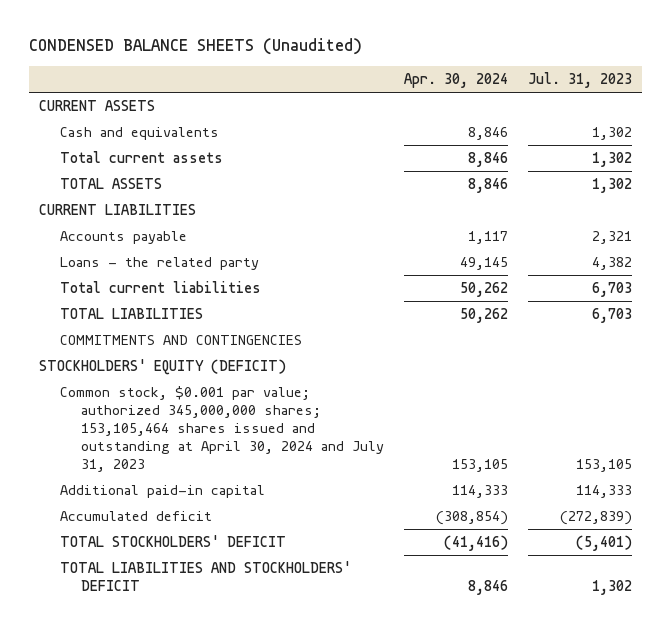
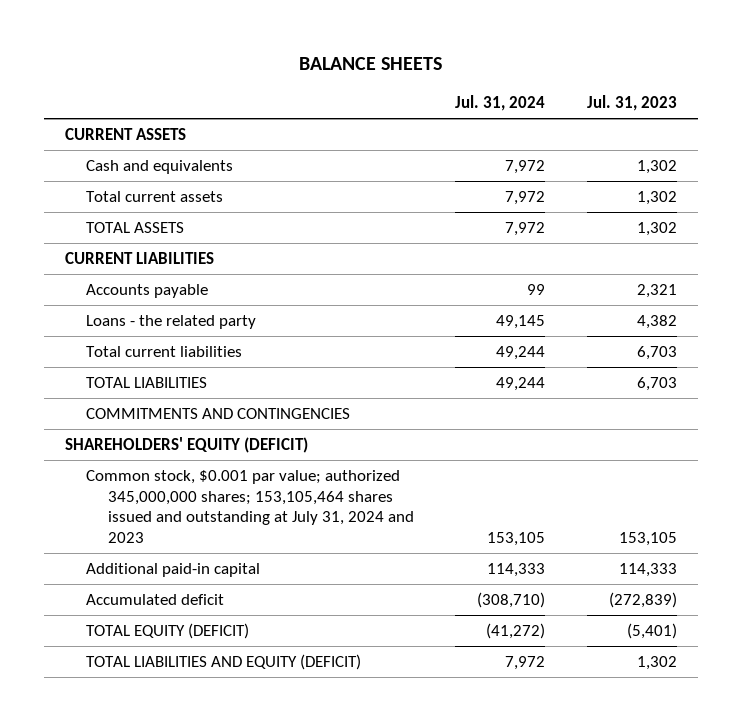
[28,38,362,56] CONDENSED BALANCE SHEETS (Unaudited) -> [298,56,442,70] BALANCE SHEETS
[404,72,509,88] Apr. 30, 2024 -> none
none -> [455,95,546,112] Jul. 31, 2024
[38,359,286,376] STOCKHOLDERS' EQUITY (DEFICIT) -> [64,437,308,454] SHAREHOLDERS' EQUITY (DEFICIT)
[60,386,385,472] Common stock, $0.001 par value; authorized 345,000,000 shares; 153,105,464 shares issued and outstanding at April 30, 2024 and July 31, 2023 -> [86,470,414,543] Common stock, $0.001 par value; authorized 345,000,000 shares; 153,105,464 shares issued and outstanding at July 31, 2024 and 2023
[60,535,287,548] TOTAL STOCKHOLDERS' DEFICIT -> [86,623,250,640] TOTAL EQUITY (DEFICIT)
[60,561,352,592] TOTAL LIABILITIES AND STOCKHOLDERS' DEFICIT -> [86,654,362,671] TOTAL LIABILITIES AND EQUITY (DEFICIT)

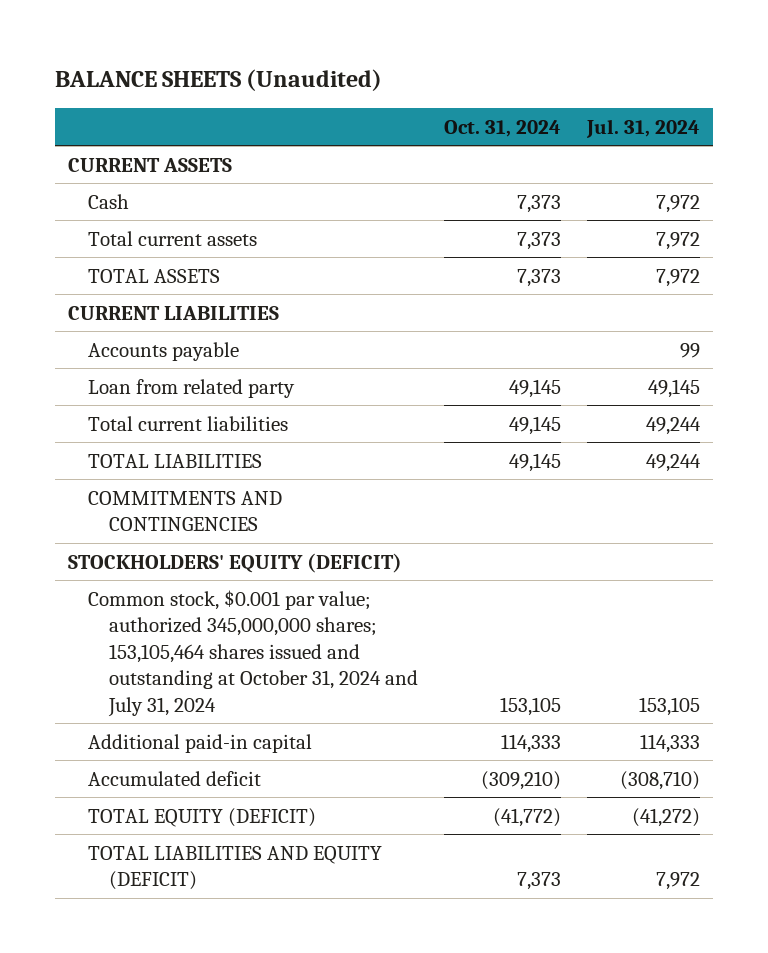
[298,56,442,70] BALANCE SHEETS -> [54,69,382,92] BALANCE SHEETS (Unaudited)
[587,95,678,112] Jul. 31, 2023 -> none
none -> [444,119,562,137] Oct. 31, 2024
[86,160,234,175] Cash and equivalents -> [88,193,130,209] Cash
[86,315,257,330] Loans - the related party -> [88,378,296,398] Loan from related party
[64,437,308,454] SHAREHOLDERS' EQUITY (DEFICIT) -> [67,552,402,573] STOCKHOLDERS' EQUITY (DEFICIT)
[86,470,414,543] Common stock, $0.001 par value; authorized 345,000,000 shares; 153,105,464 shares issued and outstanding at July 31, 2024 and 2023 -> [88,589,419,717] Common stock, $0.001 par value; authorized 345,000,000 shares; 153,105,464 shares issued and outstanding at October 31, 2024 and July 31, 2024

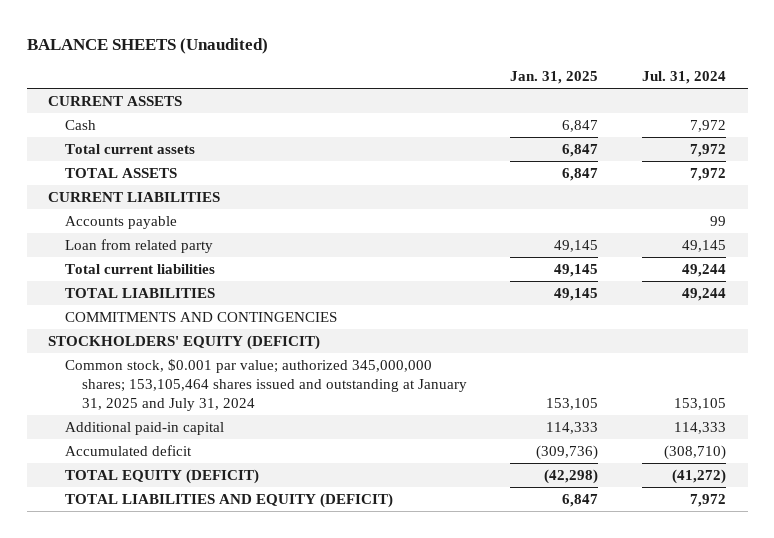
[444,119,562,137] Oct. 31, 2024 -> none
none -> [510,71,599,85] Jan. 31, 2025
[88,589,419,717] Common stock, $0.001 par value; authorized 345,000,000 shares; 153,105,464 shares issued and outstanding at October 31, 2024 and July 31, 2024 -> [64,358,467,412] Common stock, $0.001 par value; authorized 345,000,000 shares; 153,105,464 shares issued and outstanding at January 31, 2025 and July 31, 2024

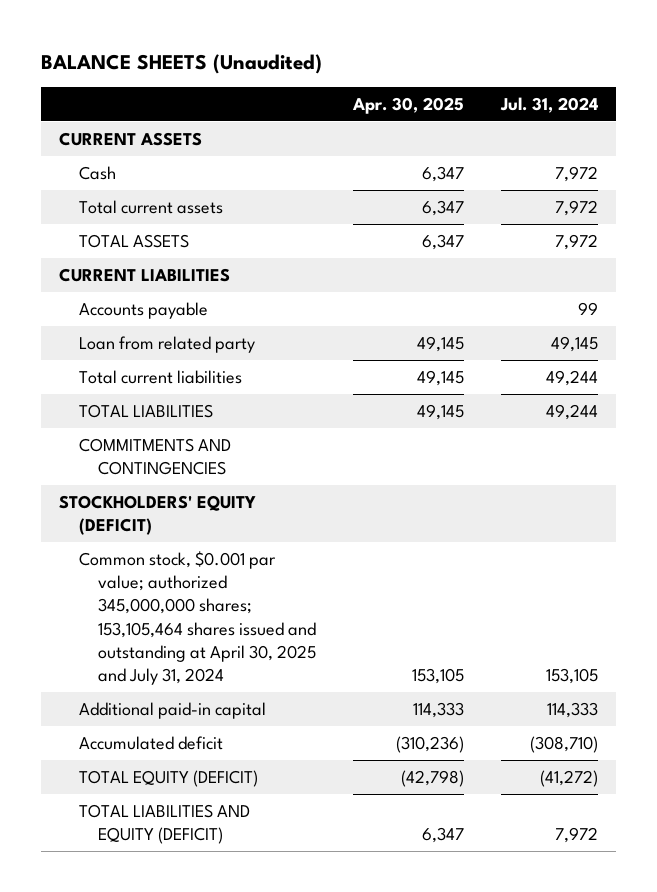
[510,71,599,85] Jan. 31, 2025 -> none
none -> [351,97,464,115] Apr. 30, 2025
[64,358,467,412] Common stock, $0.001 par value; authorized 345,000,000 shares; 153,105,464 shares issued and outstanding at January 31, 2025 and July 31, 2024 -> [78,550,316,686] Common stock, $0.001 par value; authorized 345,000,000 shares; 153,105,464 shares issued and outstanding at April 30, 2025 and July 31, 2024

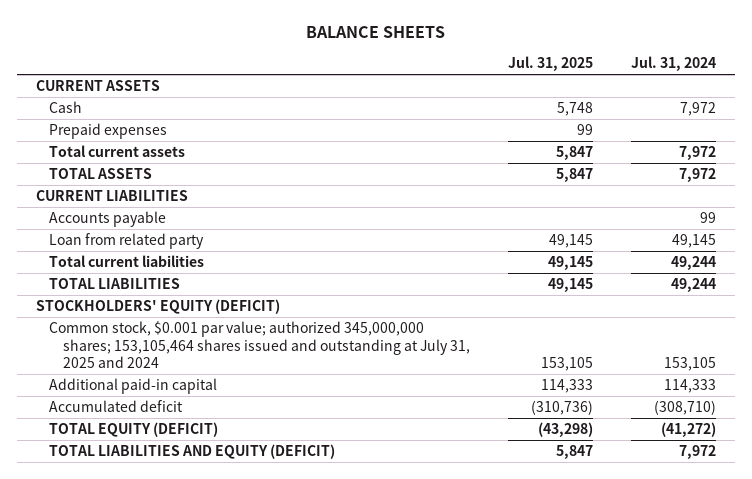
[40,53,322,74] BALANCE SHEETS (Unaudited) -> [305,26,445,39] BALANCE SHEETS
[351,97,464,115] Apr. 30, 2025 -> none
none -> [507,56,593,72] Jul. 31, 2025
none -> [49,123,168,140] Prepaid expenses
[78,437,231,476] COMMITMENTS AND CONTINGENCIES -> none
[78,550,316,686] Common stock, $0.001 par value; authorized 345,000,000 shares; 153,105,464 shares issued and outstanding at April 30, 2025 and July 31, 2024 -> [49,321,471,369] Common stock, $0.001 par value; authorized 345,000,000 shares; 153,105,464 shares issued and outstanding at July 31, 2025 and 2024

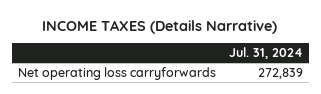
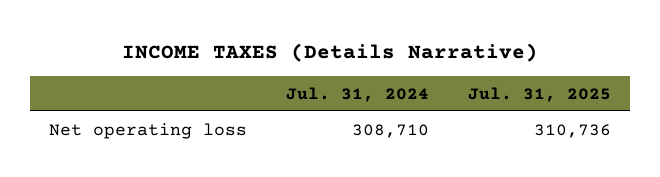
none -> [467,86,611,102] Jul. 31, 2025
[17,66,216,80] Net operating loss carryforwards -> [48,122,247,139] Net operating loss
[257,67,303,79] 272,839 -> [351,123,429,138] 308,710

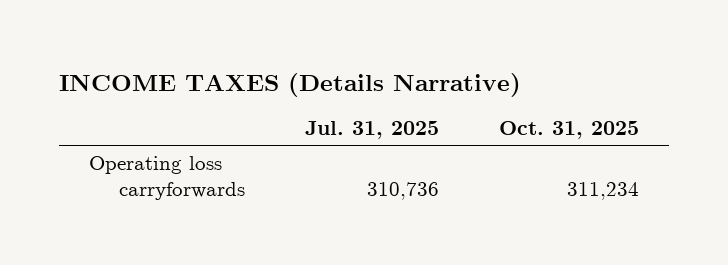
[285,86,429,102] Jul. 31, 2024 -> none
none -> [499,121,640,140] Oct. 31, 2025
[48,122,247,139] Net operating loss -> [88,156,246,200] Operating loss carryforwards

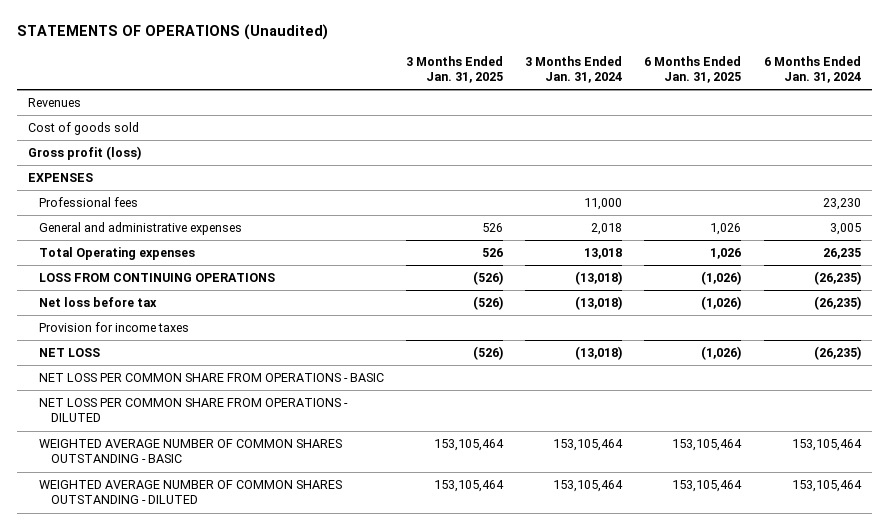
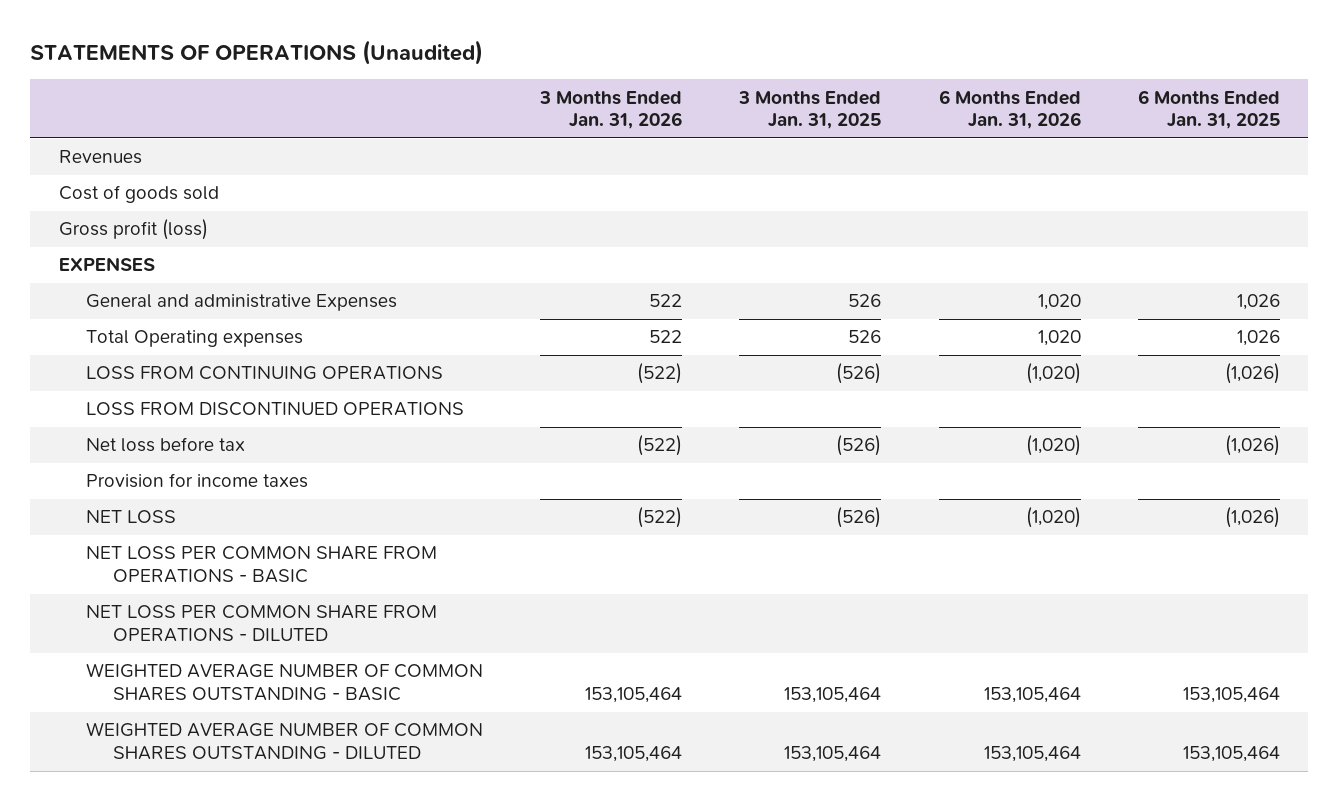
[525,55,623,84] 3 Months Ended Jan. 31, 2024 -> none
[763,55,861,84] 6 Months Ended Jan. 31, 2024 -> none
none -> [539,90,683,130] 3 Months Ended Jan. 31, 2026
none -> [938,89,1081,130] 6 Months Ended Jan. 31, 2026
[39,197,139,208] Professional fees -> none
[39,222,243,236] General and administrative expenses -> [86,294,398,312] General and administrative Expenses
none -> [86,402,465,417] LOSS FROM DISCONTINUED OPERATIONS

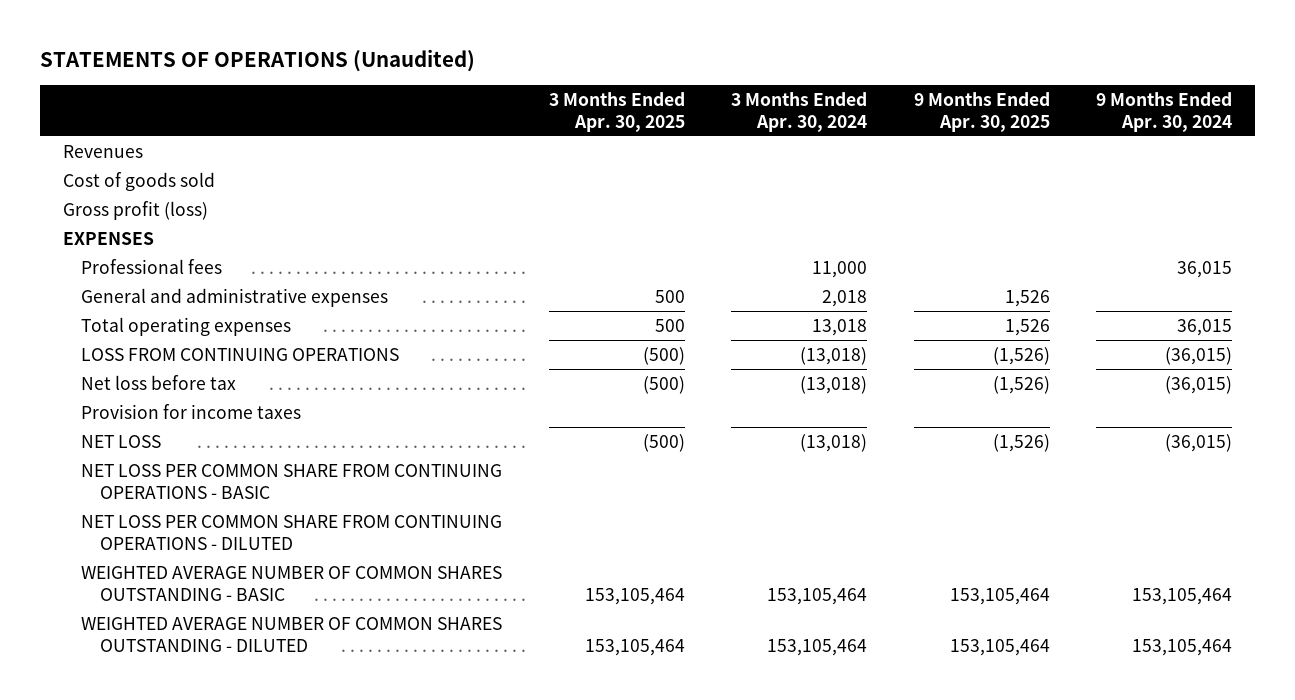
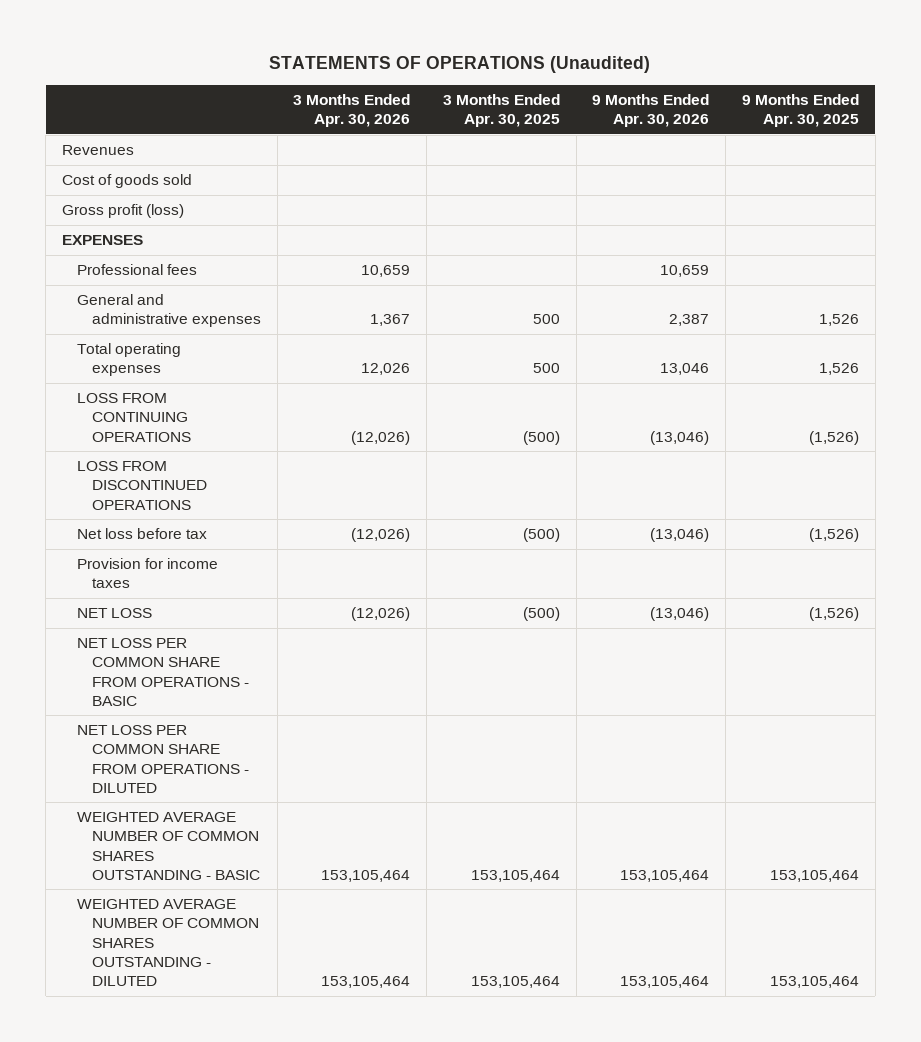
[731,91,868,132] 3 Months Ended Apr. 30, 2024 -> none
[1096,91,1233,132] 9 Months Ended Apr. 30, 2024 -> none
none -> [293,93,411,128] 3 Months Ended Apr. 30, 2026
none -> [592,93,710,128] 9 Months Ended Apr. 30, 2026
none -> [76,461,207,510] LOSS FROM DISCONTINUED OPERATIONS
[81,464,503,499] NET LOSS PER COMMON SHARE FROM CONTINUING OPERATIONS - BASIC -> [76,638,249,706] NET LOSS PER COMMON SHARE FROM OPERATIONS - BASIC
[81,515,503,550] NET LOSS PER COMMON SHARE FROM CONTINUING OPERATIONS - DILUTED -> [76,725,249,793] NET LOSS PER COMMON SHARE FROM OPERATIONS - DILUTED

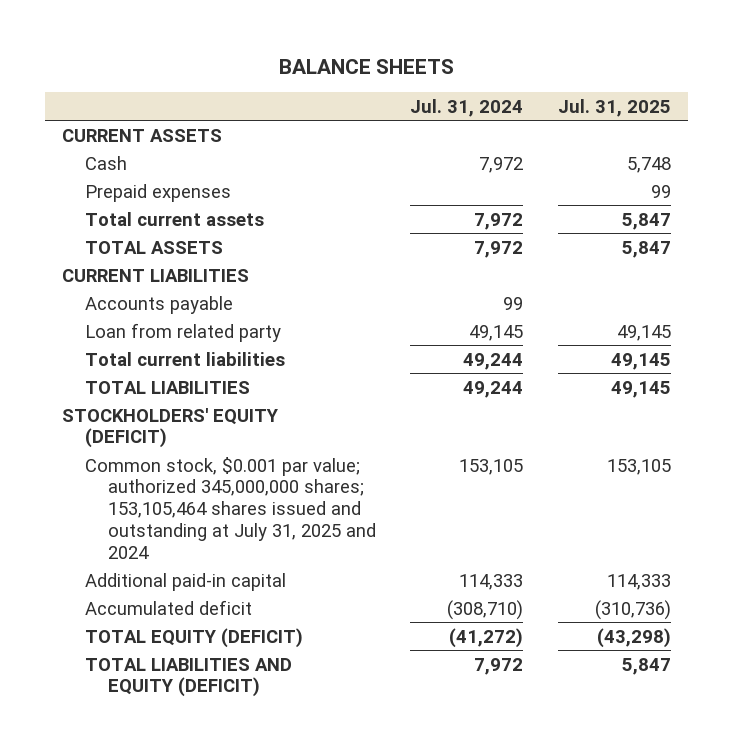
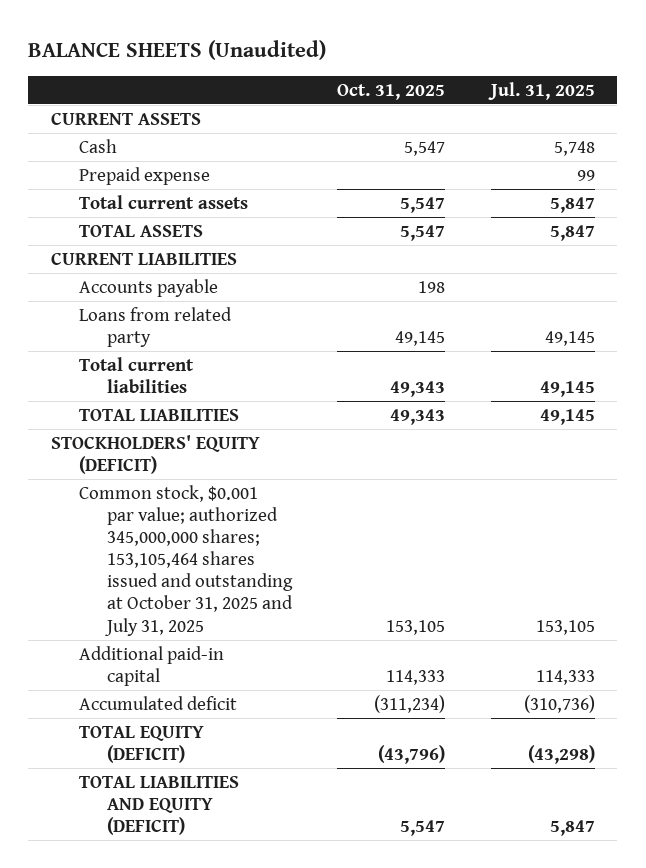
[278,58,454,74] BALANCE SHEETS -> [28,40,327,61] BALANCE SHEETS (Unaudited)
[410,98,524,117] Jul. 31, 2024 -> none
none -> [337,83,446,100] Oct. 31, 2025
[85,183,232,202] Prepaid expenses -> [79,166,211,185] Prepaid expense
[85,322,282,342] Loan from related party -> [79,306,233,347] Loans from related party
[85,456,377,559] Common stock, $0.001 par value; authorized 345,000,000 shares; 153,105,464 shares issued and outstanding at July 31, 2025 and 2024 -> [79,484,294,636] Common stock, $0.001 par value; authorized 345,000,000 shares; 153,105,464 shares issued and outstanding at October 31, 2025 and July 31, 2025

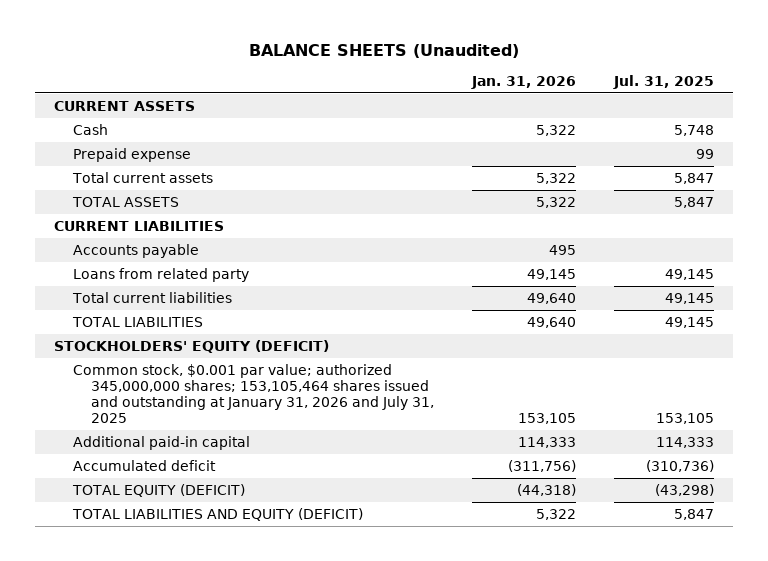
[337,83,446,100] Oct. 31, 2025 -> none
none -> [471,75,577,89] Jan. 31, 2026
[79,484,294,636] Common stock, $0.001 par value; authorized 345,000,000 shares; 153,105,464 shares issued and outstanding at October 31, 2025 and July 31, 2025 -> [72,363,435,424] Common stock, $0.001 par value; authorized 345,000,000 shares; 153,105,464 shares issued and outstanding at January 31, 2026 and July 31, 2025

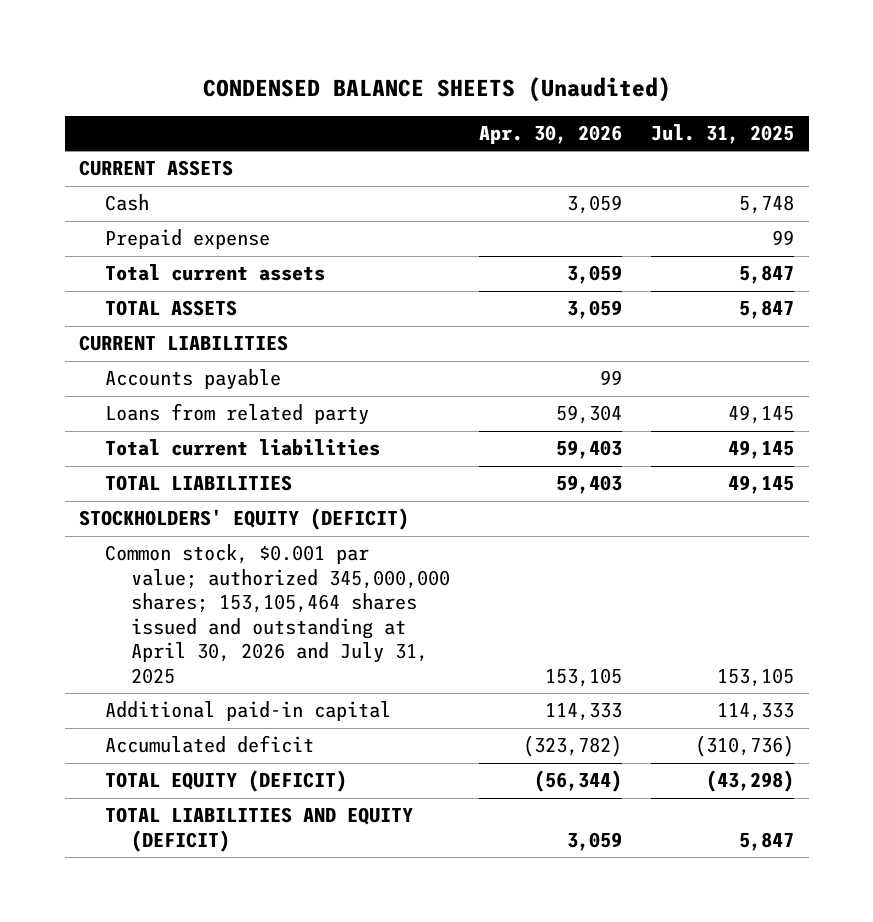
[249,43,520,58] BALANCE SHEETS (Unaudited) -> [202,76,671,102] CONDENSED BALANCE SHEETS (Unaudited)
[471,75,577,89] Jan. 31, 2026 -> none
none -> [478,125,622,145] Apr. 30, 2026
[72,363,435,424] Common stock, $0.001 par value; authorized 345,000,000 shares; 153,105,464 shares issued and outstanding at January 31, 2026 and July 31, 2025 -> [104,544,450,684] Common stock, $0.001 par value; authorized 345,000,000 shares; 153,105,464 shares issued and outstanding at April 30, 2026 and July 31, 2025

